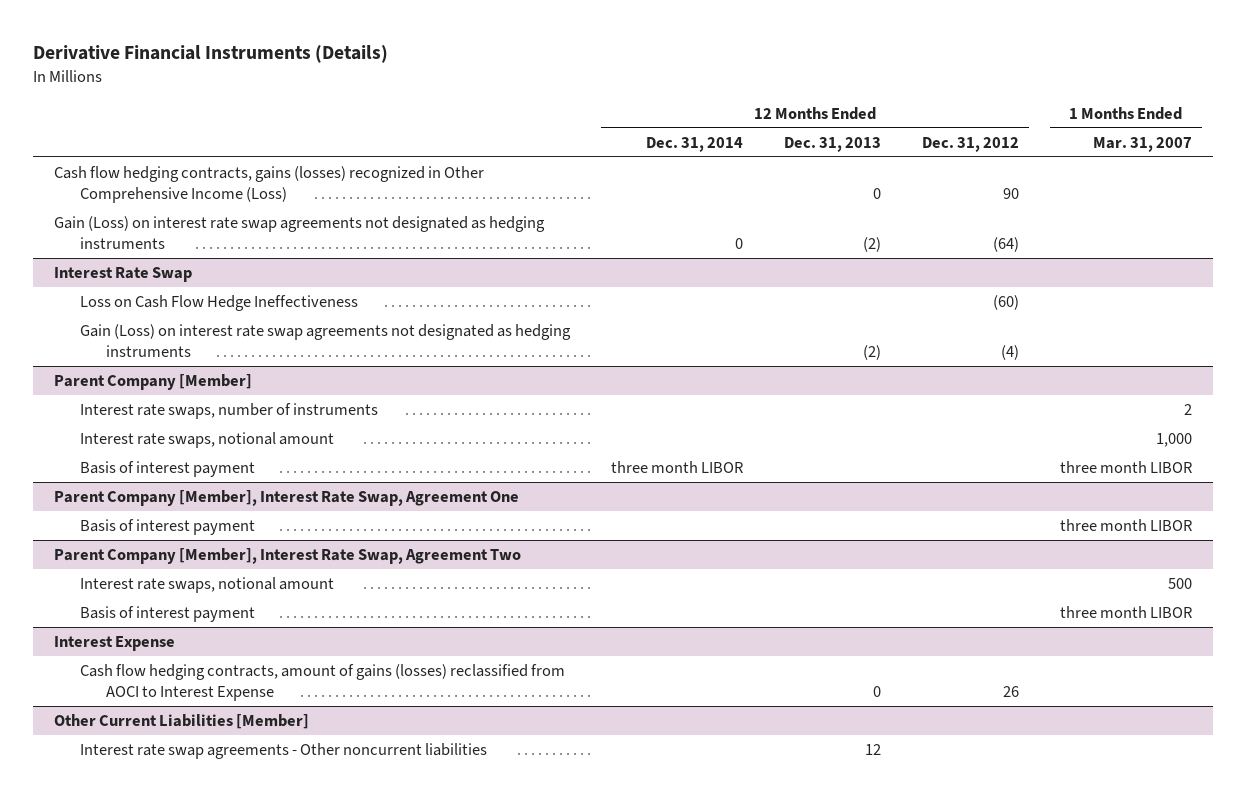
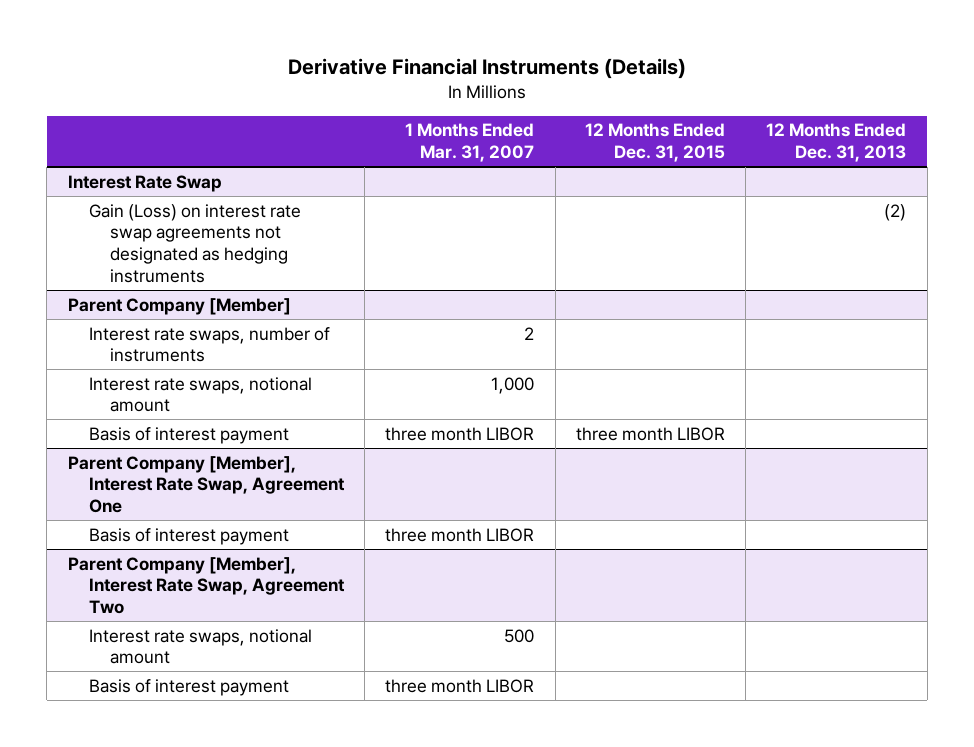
[646,136,744,152] Dec. 31, 2014 -> none
[922,136,1020,152] Dec. 31, 2012 -> none
none -> [584,123,725,163] 12 Months Ended Dec. 31, 2015
[53,166,484,204] Cash flow hedging contracts, gains (losses) recognized in Other Comprehensive Income (Loss) -> none
[53,216,545,250] Gain (Loss) on interest rate swap agreements not designated as hedging instruments -> none
[80,295,359,312] Loss on Cash Flow Hedge Ineffectiveness -> none
[53,636,175,652] Interest Expense -> none
[80,664,566,702] Cash flow hedging contracts, amount of gains (losses) reclassified from AOCI to Interest Expense -> none
[53,714,309,730] Other Current Liabilities [Member] -> none
[80,743,488,760] Interest rate swap agreements - Other noncurrent liabilities -> none

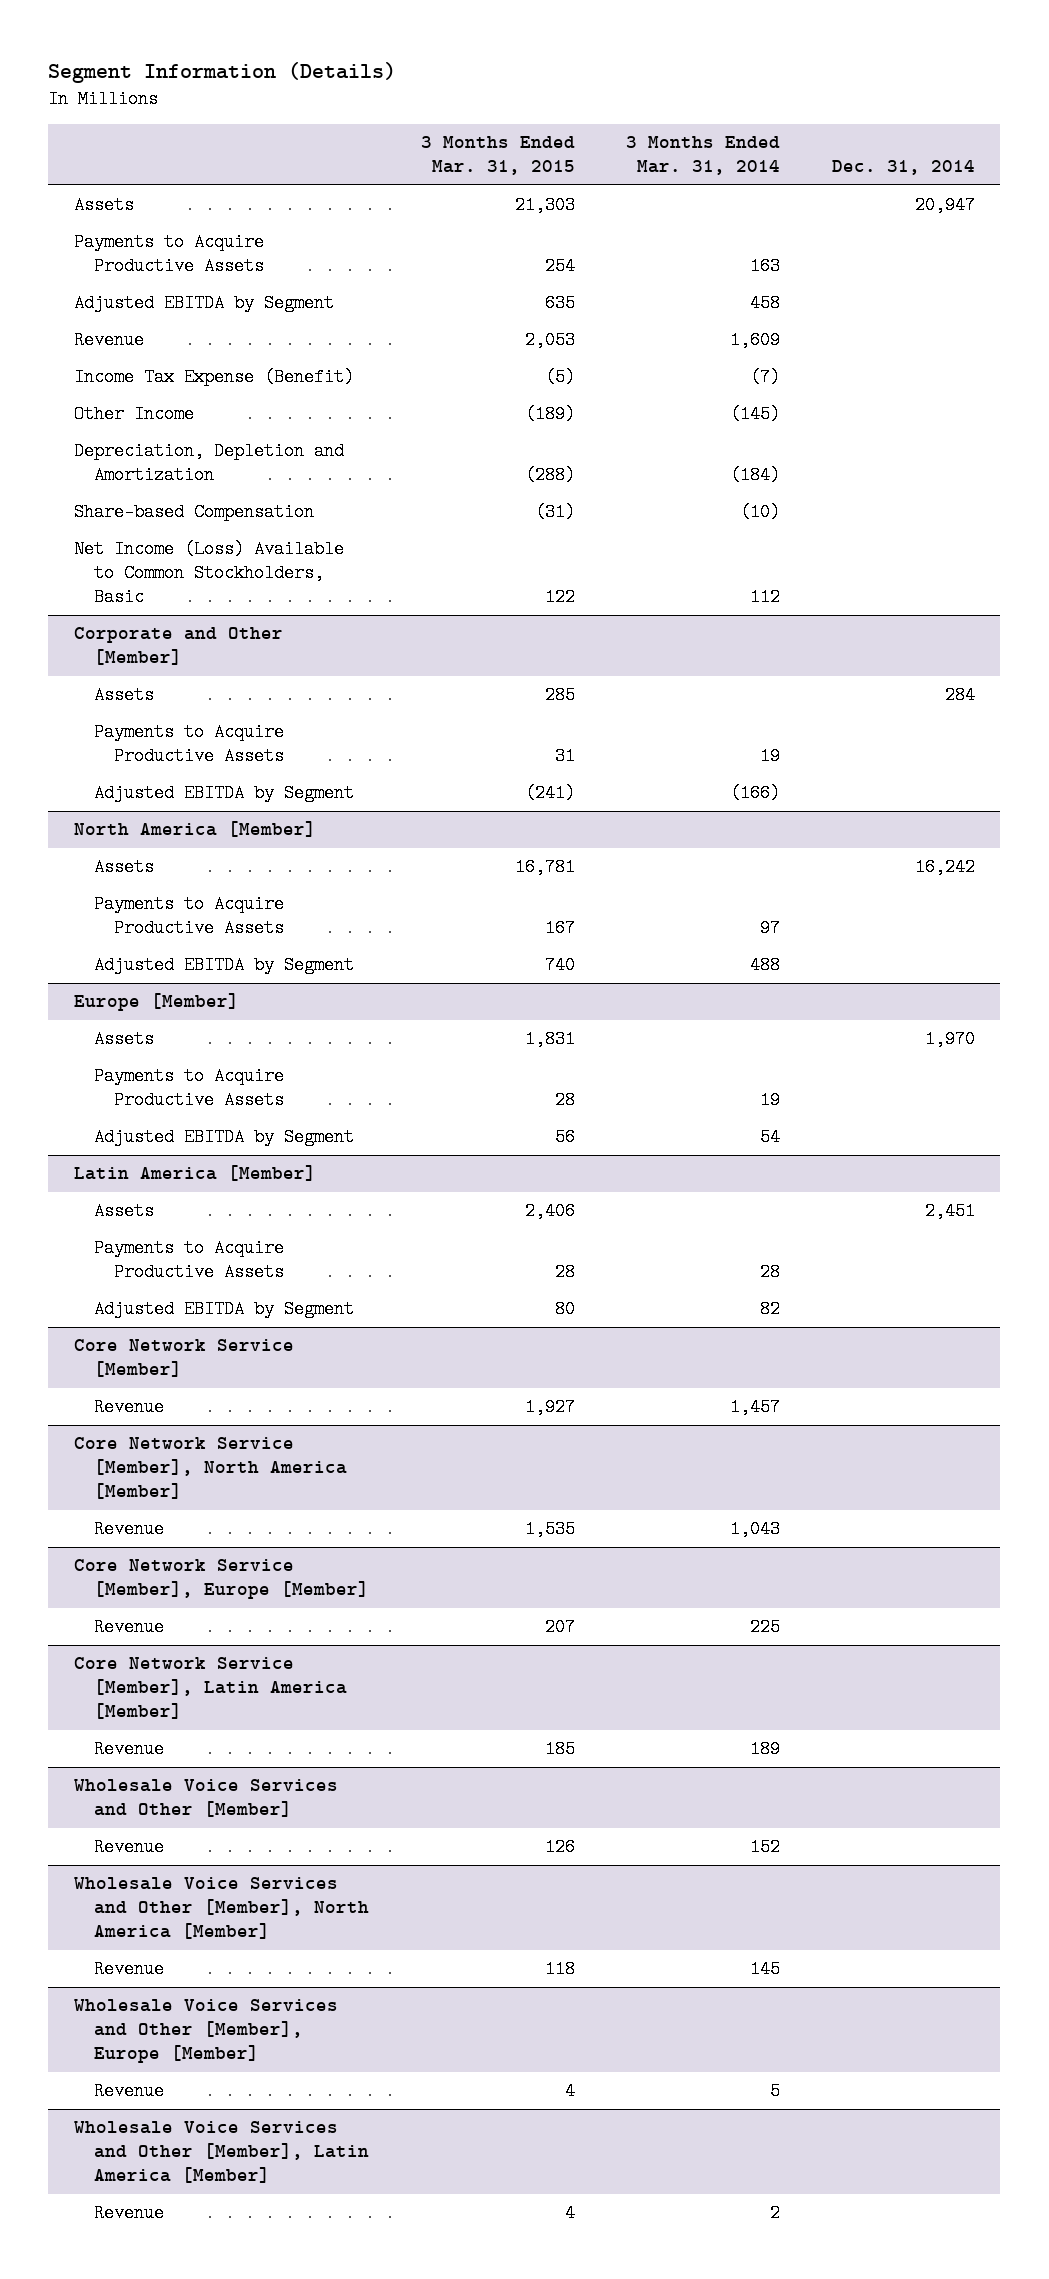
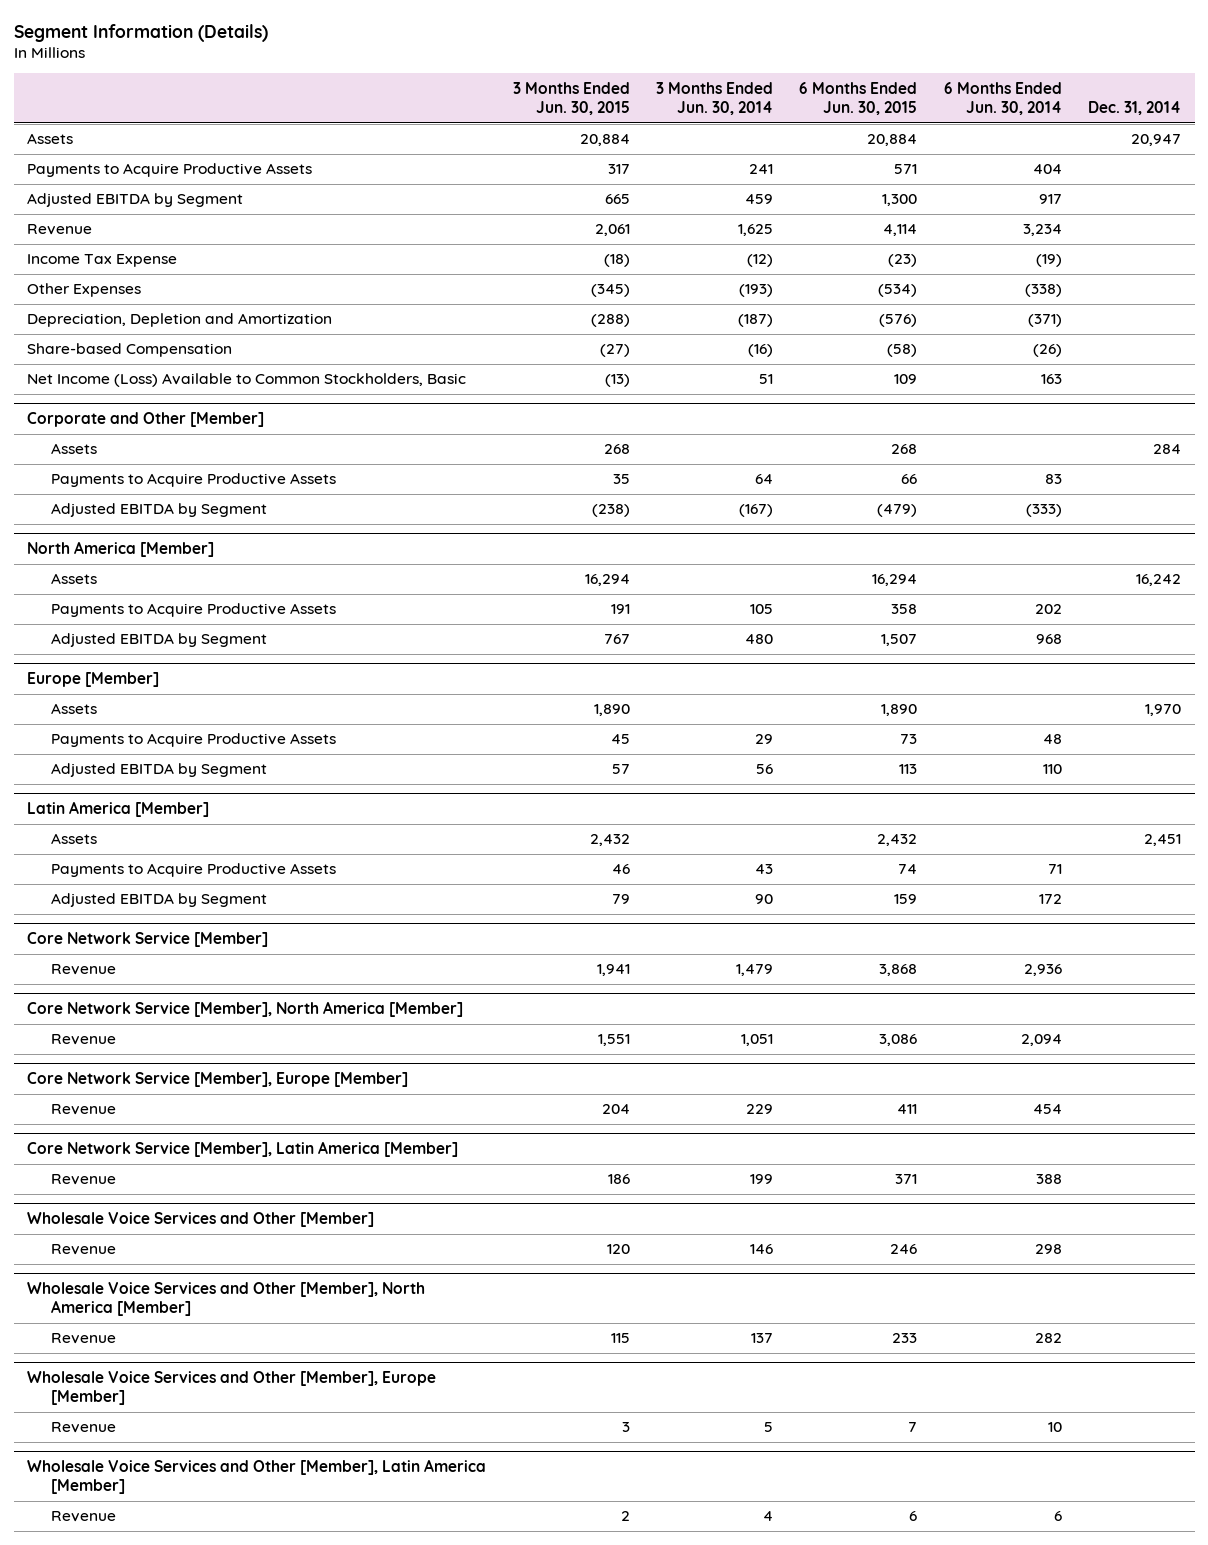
[420,136,575,176] 3 Months Ended Mar. 31, 2015 -> none
[626,136,781,176] 3 Months Ended Mar. 31, 2014 -> none
none -> [512,81,630,116] 3 Months Ended Jun. 30, 2015
none -> [656,81,774,116] 3 Months Ended Jun. 30, 2014
none -> [799,81,918,116] 6 Months Ended Jun. 30, 2015
none -> [943,81,1062,116] 6 Months Ended Jun. 30, 2014
[73,405,194,424] Other Income -> none
[73,368,354,387] Income Tax Expense (Benefit) -> [27,254,178,268] Income Tax Expense
none -> [27,283,142,298] Other Expenses

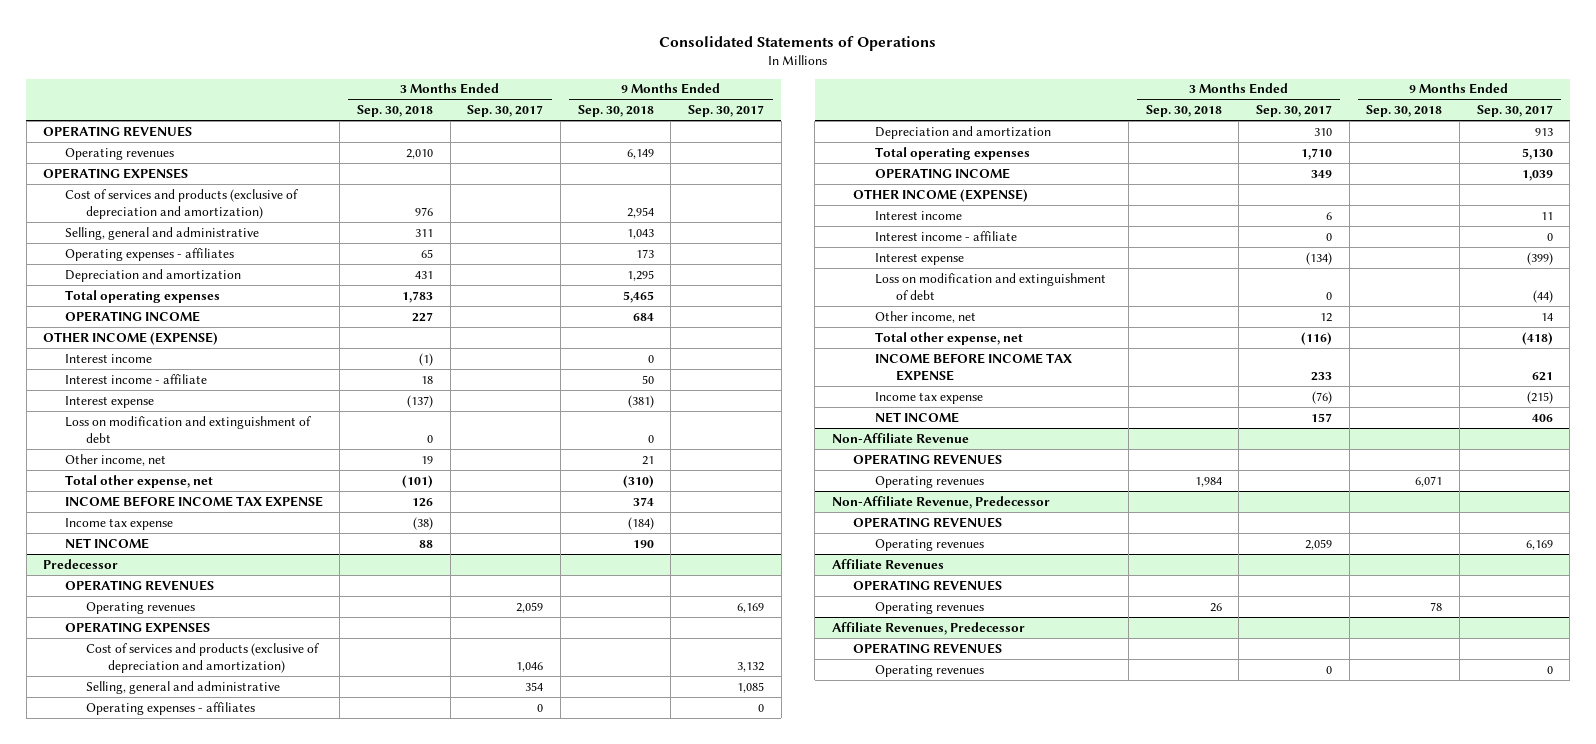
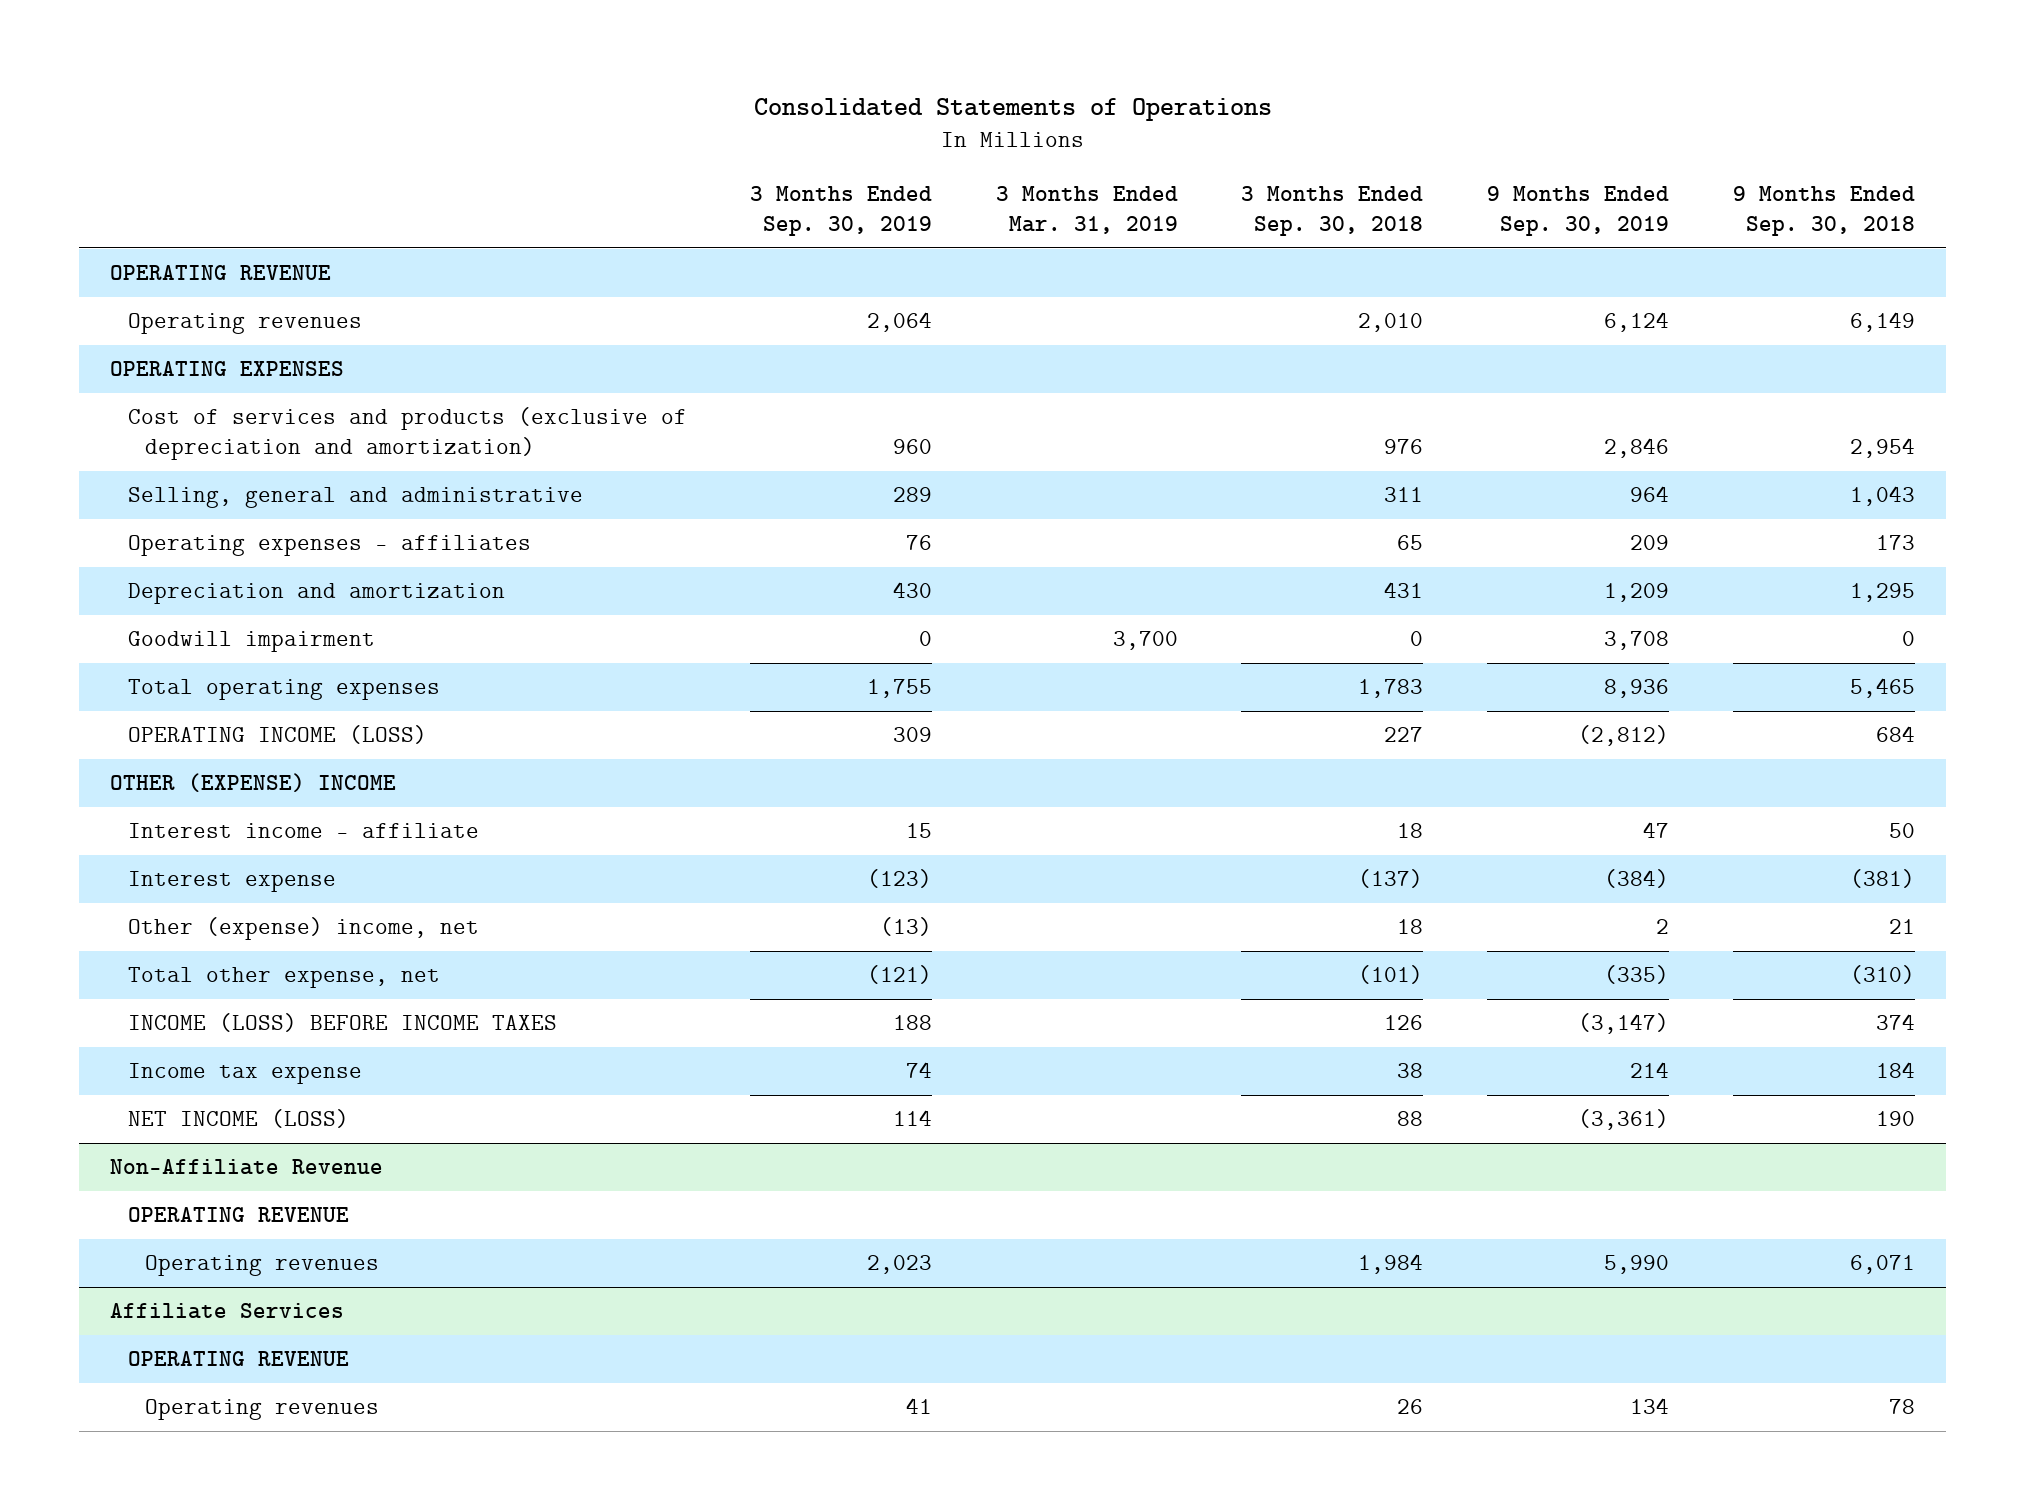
[467,105,544,118] Sep. 30, 2017 -> none
[687,105,764,118] Sep. 30, 2017 -> none
none -> [750,185,933,237] 3 Months Ended Sep. 30, 2019
none -> [995,185,1178,235] 3 Months Ended Mar. 31, 2019
none -> [1487,185,1670,237] 9 Months Ended Sep. 30, 2019
[43,125,193,137] OPERATING REVENUES -> [110,264,332,280] OPERATING REVENUE
none -> [127,630,375,652] Goodwill impairment
[64,353,152,363] Interest income -> none
[64,310,200,322] OPERATING INCOME -> [127,724,427,744] OPERATING INCOME (LOSS)
[43,331,219,345] OTHER INCOME (EXPENSE) -> [110,772,397,792] OTHER (EXPENSE) INCOME
[64,415,311,443] Loss on modification and extinguishment of debt -> none
[64,453,166,466] Other income, net -> [127,916,479,940] Other (expense) income, net
[421,455,434,464] 19 -> [1397,918,1424,934] 18
[43,558,119,569] Predecessor -> none
[64,579,214,591] OPERATING REVENUES -> none
[86,601,196,614] Operating revenues -> none
[64,621,210,633] OPERATING EXPENSES -> none
[86,642,320,673] Cost of services and products (exclusive of depreciation and amortization) -> none
[86,680,281,694] Selling, general and administrative -> none
[86,701,256,715] Operating expenses - affiliates -> none
[874,125,1051,139] Depreciation and amortization -> none
[874,146,1030,160] Total operating expenses -> none
[874,167,1010,179] OPERATING INCOME -> none
[853,188,1029,202] OTHER INCOME (EXPENSE) -> none
[874,210,962,220] Interest income -> none
[874,230,1017,241] Interest income - affiliate -> none
[874,252,964,265] Interest expense -> none
[874,272,1106,300] Loss on modification and extinguishment of debt -> none
[874,310,976,323] Other income, net -> none
[874,331,1023,345] Total other expense, net -> none
[874,352,1072,381] INCOME BEFORE INCOME TAX EXPENSE -> none
[874,391,983,404] Income tax expense -> none
[874,411,959,423] NET INCOME -> none
[64,495,323,507] INCOME BEFORE INCOME TAX EXPENSE -> [127,1012,557,1032] INCOME (LOSS) BEFORE INCOME TAXES
[413,516,434,530] (38) -> [1397,1062,1424,1078] 38
[627,516,654,530] (184) -> [1875,1061,1915,1078] 184
[64,537,149,549] NET INCOME -> [127,1108,349,1128] NET INCOME (LOSS)
[853,453,1003,465] OPERATING REVENUES -> [127,1206,349,1222] OPERATING REVENUE
[831,495,1050,509] Non-Affiliate Revenue, Predecessor -> none
[853,516,1003,528] OPERATING REVENUES -> none
[874,538,984,551] Operating revenues -> none
[831,558,944,569] Affiliate Revenues -> [110,1302,345,1319] Affiliate Services
[853,579,1003,591] OPERATING REVENUES -> [127,1350,349,1366] OPERATING REVENUE
[831,621,1025,635] Affiliate Revenues, Predecessor -> none
[853,642,1003,654] OPERATING REVENUES -> none
[874,664,984,677] Operating revenues -> none

